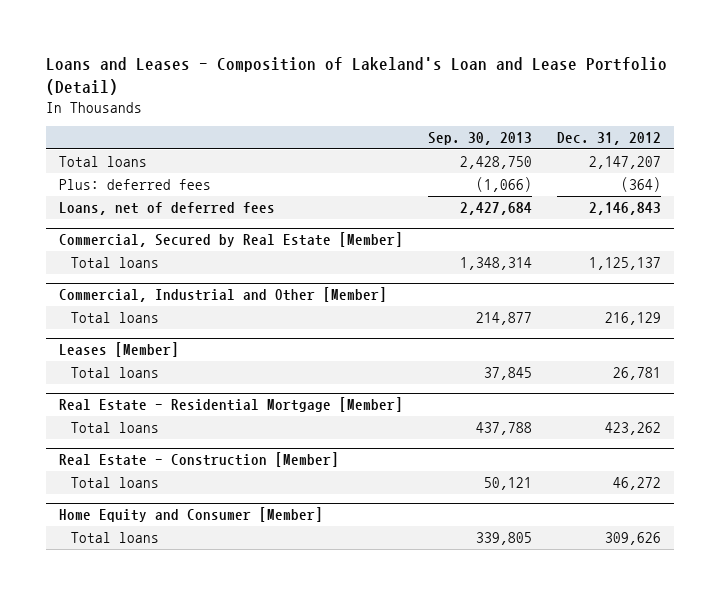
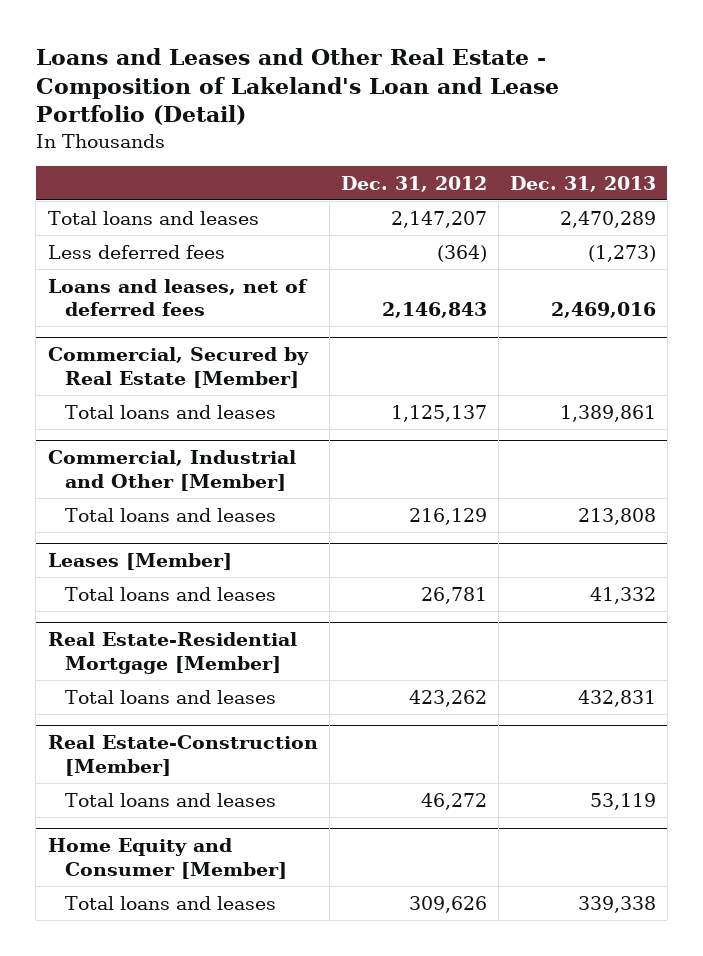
[45,56,667,95] Loans and Leases - Composition of Lakeland's Loan and Lease Portfolio (Detail) -> [35,47,559,126] Loans and Leases and Other Real Estate - Composition of Lakeland's Loan and Lease Portfolio (Detail)
[427,132,532,146] Sep. 30, 2013 -> none
none -> [509,175,656,192] Dec. 31, 2013
[58,156,147,168] Total loans -> [47,210,259,225] Total loans and leases
[58,179,211,191] Plus: deferred fees -> [47,244,225,259] Less deferred fees
[58,202,275,216] Loans, net of deferred fees -> [47,278,308,316] Loans and leases, net of deferred fees
[70,257,159,269] Total loans -> [64,404,276,419] Total loans and leases
[70,312,159,324] Total loans -> [64,507,276,522] Total loans and leases
[70,367,159,379] Total loans -> [64,586,276,601] Total loans and leases
[58,397,403,413] Real Estate - Residential Mortgage [Member] -> [47,632,297,674] Real Estate-Residential Mortgage [Member]
[70,422,159,434] Total loans -> [64,689,276,704] Total loans and leases
[58,452,339,468] Real Estate - Construction [Member] -> [47,735,318,776] Real Estate-Construction [Member]
[70,477,159,489] Total loans -> [64,792,276,807] Total loans and leases
[70,532,159,544] Total loans -> [64,895,276,910] Total loans and leases

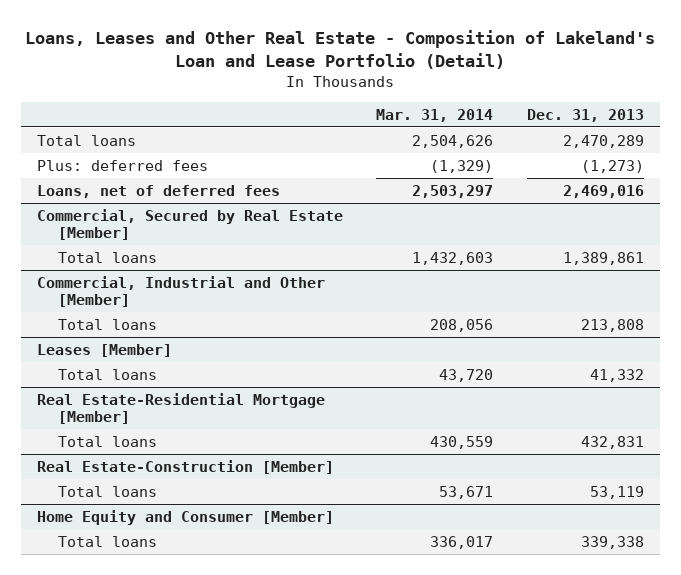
[35,47,559,126] Loans and Leases and Other Real Estate - Composition of Lakeland's Loan and Lease Portfolio (Detail) -> [25,29,656,69] Loans, Leases and Other Real Estate - Composition of Lakeland's Loan and Lease Portfolio (Detail)
[340,175,487,192] Dec. 31, 2012 -> none
none -> [376,108,494,122] Mar. 31, 2014
[47,210,259,225] Total loans and leases -> [37,134,137,146] Total loans
[47,244,225,259] Less deferred fees -> [37,159,209,171] Plus: deferred fees
[47,278,308,316] Loans and leases, net of deferred fees -> [37,184,281,198] Loans, net of deferred fees
[64,404,276,419] Total loans and leases -> [58,251,158,263] Total loans
[64,507,276,522] Total loans and leases -> [58,318,158,330] Total loans
[64,586,276,601] Total loans and leases -> [58,368,158,380] Total loans
[64,689,276,704] Total loans and leases -> [58,435,158,447] Total loans
[64,792,276,807] Total loans and leases -> [58,485,158,497] Total loans
[64,895,276,910] Total loans and leases -> [58,535,158,547] Total loans

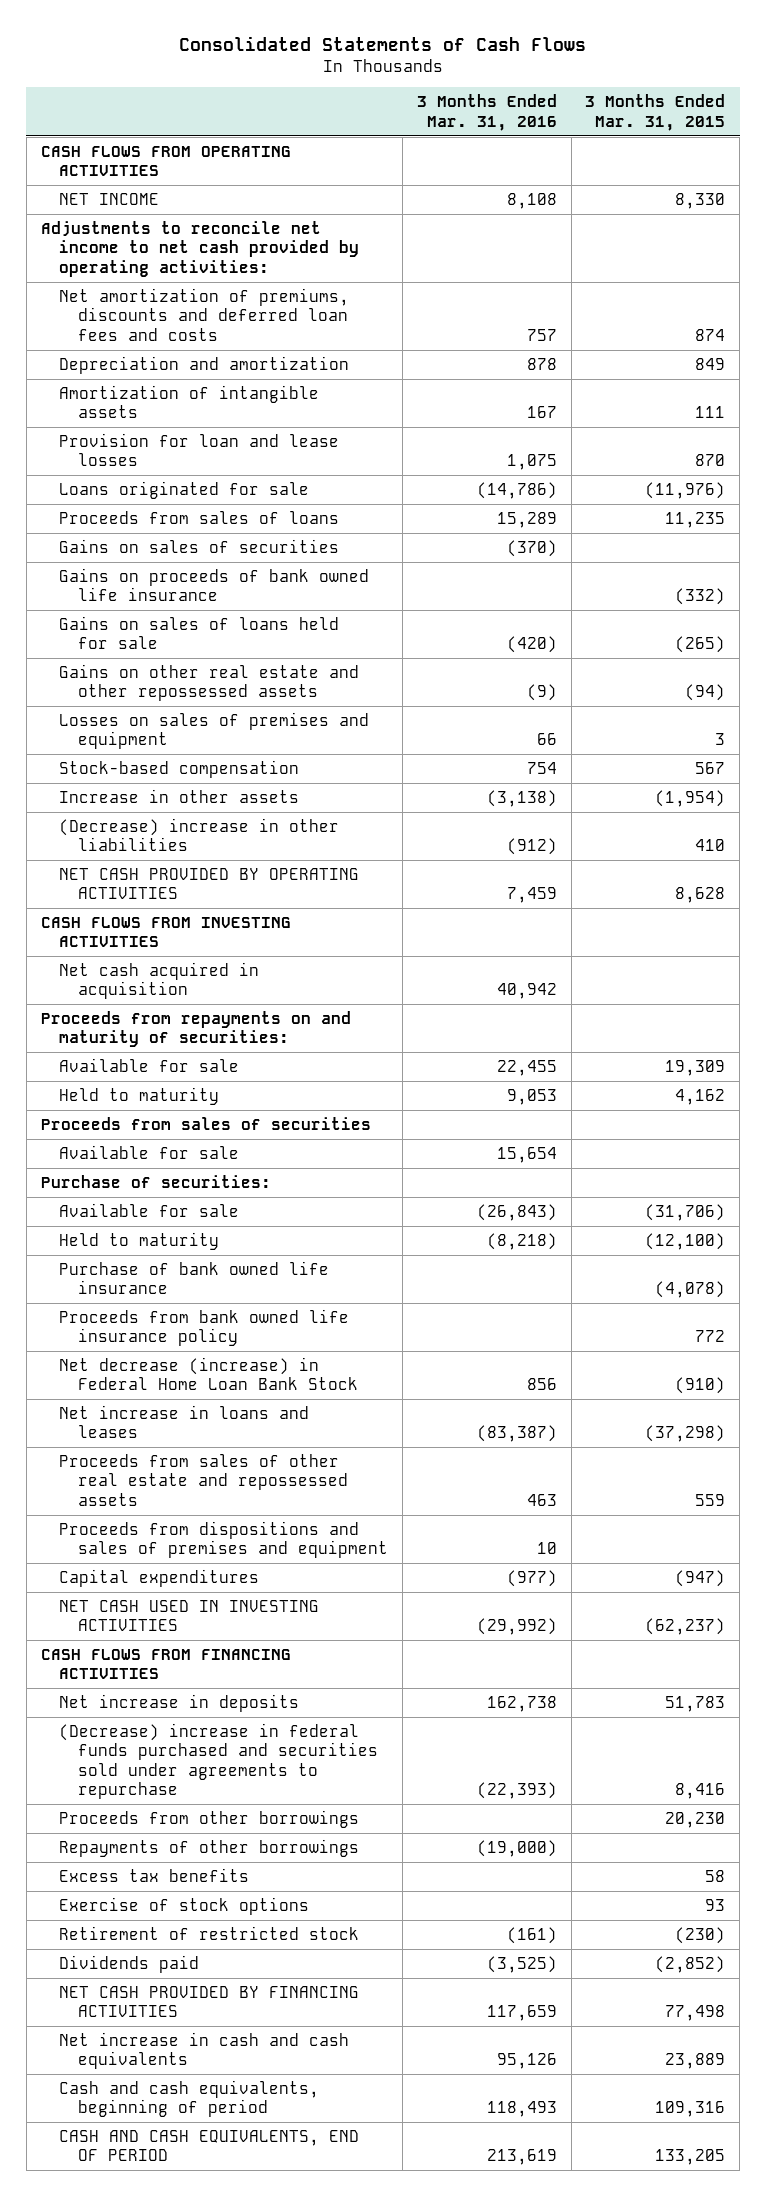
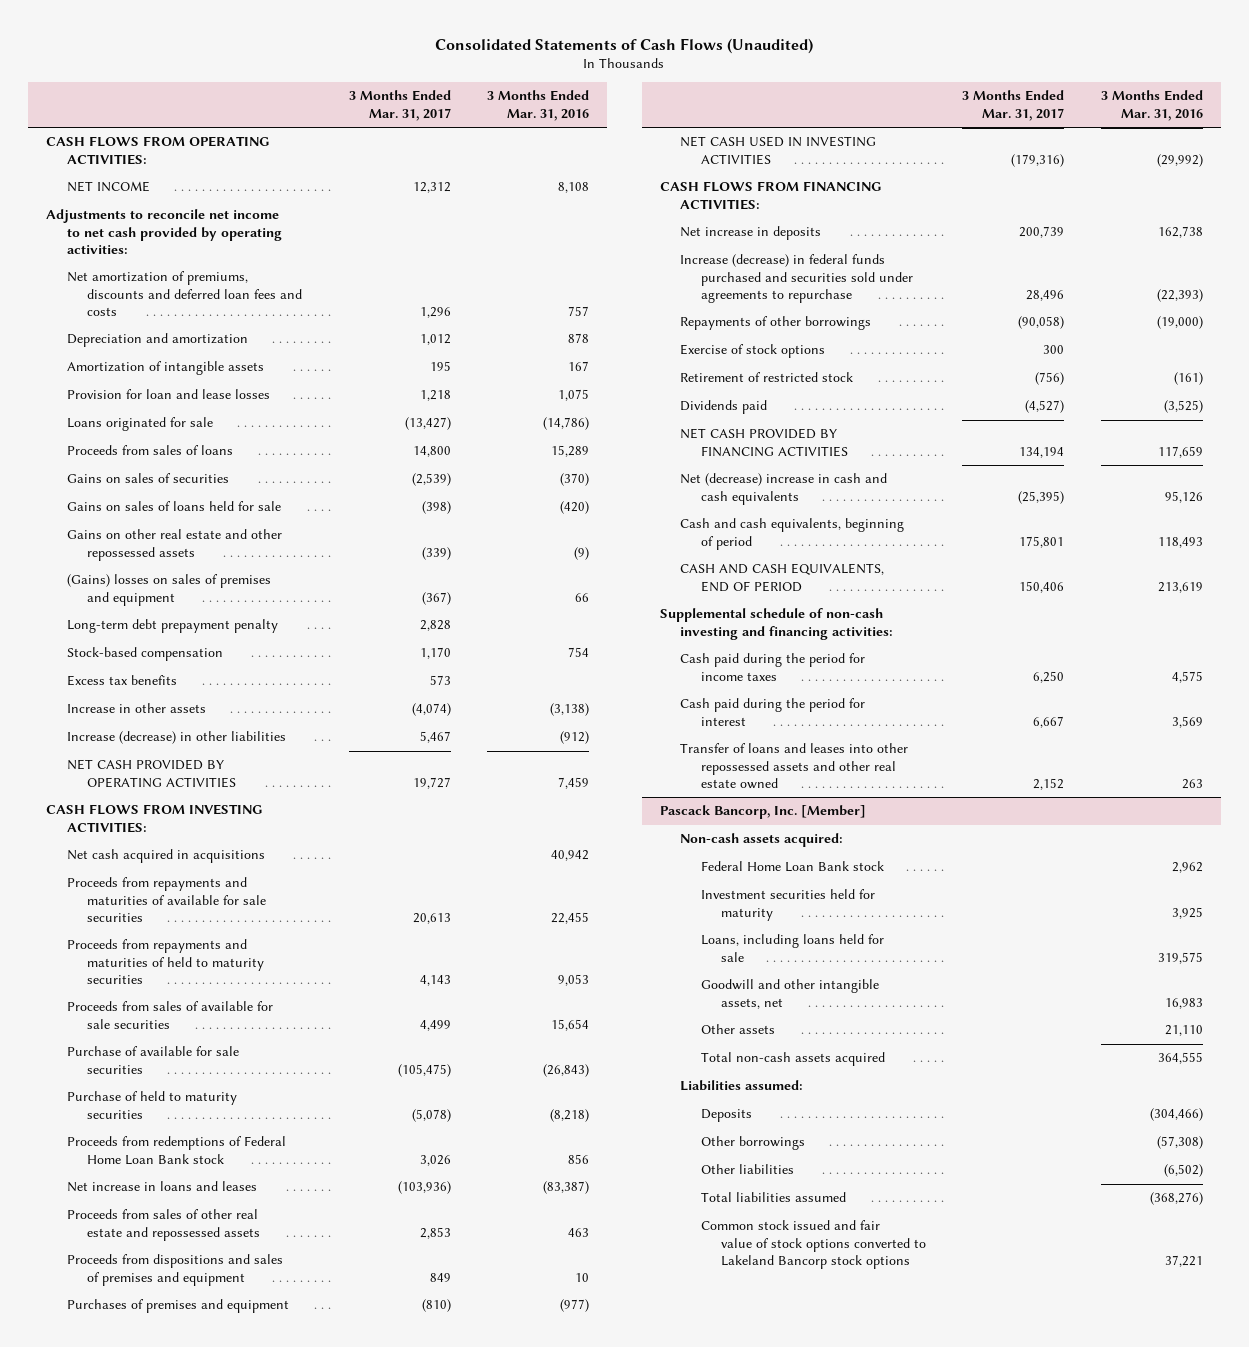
[178,35,586,51] Consolidated Statements of Cash Flows -> [435,37,814,54] Consolidated Statements of Cash Flows (Unaudited)
[585,94,726,131] 3 Months Ended Mar. 31, 2015 -> none
none -> [348,90,451,121] 3 Months Ended Mar. 31, 2017
[40,145,291,177] CASH FLOWS FROM OPERATING ACTIVITIES -> [46,136,271,165] CASH FLOWS FROM OPERATING ACTIVITIES:
[59,567,370,602] Gains on proceeds of bank owned life insurance -> none
[59,711,370,750] Losses on sales of premises and equipment -> [66,574,271,606] (Gains) losses on sales of premises and equipment
none -> [66,619,278,634] Long-term debt prepayment penalty
[59,1867,250,1882] Excess tax benefits -> [66,675,177,687] Excess tax benefits
[59,817,340,852] (Decrease) increase in other liabilities -> [66,731,286,745] Increase (decrease) in other liabilities
[40,1010,351,1048] Proceeds from repayments on and maturity of securities: -> none
[40,1116,371,1130] Proceeds from sales of securities -> none
[40,1174,271,1188] Purchase of securities: -> none
[59,1260,330,1295] Purchase of bank owned life insurance -> none
[59,1308,350,1347] Proceeds from bank owned life insurance policy -> none
[40,916,291,948] CASH FLOWS FROM INVESTING ACTIVITIES -> [46,804,264,833] CASH FLOWS FROM INVESTING ACTIVITIES:
[59,961,260,1000] Net cash acquired in acquisition -> [66,849,265,864] Net cash acquired in acquisitions
[59,1057,240,1072] Available for sale -> [66,877,267,922] Proceeds from repayments and maturities of available for sale securities
[59,1086,220,1105] Held to maturity -> [66,939,265,984] Proceeds from repayments and maturities of held to maturity securities
[59,1144,240,1159] Available for sale -> [66,1001,273,1029] Proceeds from sales of available for sale securities
[59,1202,240,1217] Available for sale -> [66,1046,239,1074] Purchase of available for sale securities
[59,1231,220,1250] Held to maturity -> [66,1091,237,1119] Purchase of held to maturity securities
[59,1356,359,1391] Net decrease (increase) in Federal Home Loan Bank Stock -> [66,1136,286,1165] Proceeds from redemptions of Federal Home Loan Bank stock
[59,1568,260,1587] Capital expenditures -> [66,1299,289,1314] Purchases of premises and equipment
[40,1648,291,1680] CASH FLOWS FROM FINANCING ACTIVITIES -> [659,181,882,210] CASH FLOWS FROM FINANCING ACTIVITIES:
[59,1809,360,1828] Proceeds from other borrowings -> none
[59,1722,379,1800] (Decrease) increase in federal funds purchased and securities sold under agreements to repurchase -> [680,254,913,303] Increase (decrease) in federal funds purchased and securities sold under agreements to repurchase
[59,2031,350,2070] Net increase in cash and cash equivalents -> [680,473,888,505] Net (decrease) increase in cash and cash equivalents
none -> [659,608,894,640] Supplemental schedule of non-cash investing and financing activities:
none -> [680,653,866,681] Cash paid during the period for income taxes
none -> [680,698,866,726] Cash paid during the period for interest
none -> [680,743,909,789] Transfer of loans and leases into other repossessed assets and other real estate owned
none -> [659,805,866,820] Pascack Bancorp, Inc. [Member]
none -> [680,833,844,848] Non-cash assets acquired:
none -> [700,861,884,873] Federal Home Loan Bank stock
none -> [700,889,875,921] Investment securities held for maturity
none -> [700,934,884,962] Loans, including loans held for sale
none -> [700,979,879,1009] Goodwill and other intangible assets, net
none -> [700,1024,775,1035] Other assets
none -> [700,1052,885,1067] Total non-cash assets acquired
none -> [680,1080,804,1092] Liabilities assumed:
none -> [700,1109,752,1123] Deposits
none -> [700,1136,805,1151] Other borrowings
none -> [700,1164,794,1175] Other liabilities
none -> [700,1192,846,1203] Total liabilities assumed
none -> [700,1220,927,1269] Common stock issued and fair value of stock options converted to Lakeland Bancorp stock options

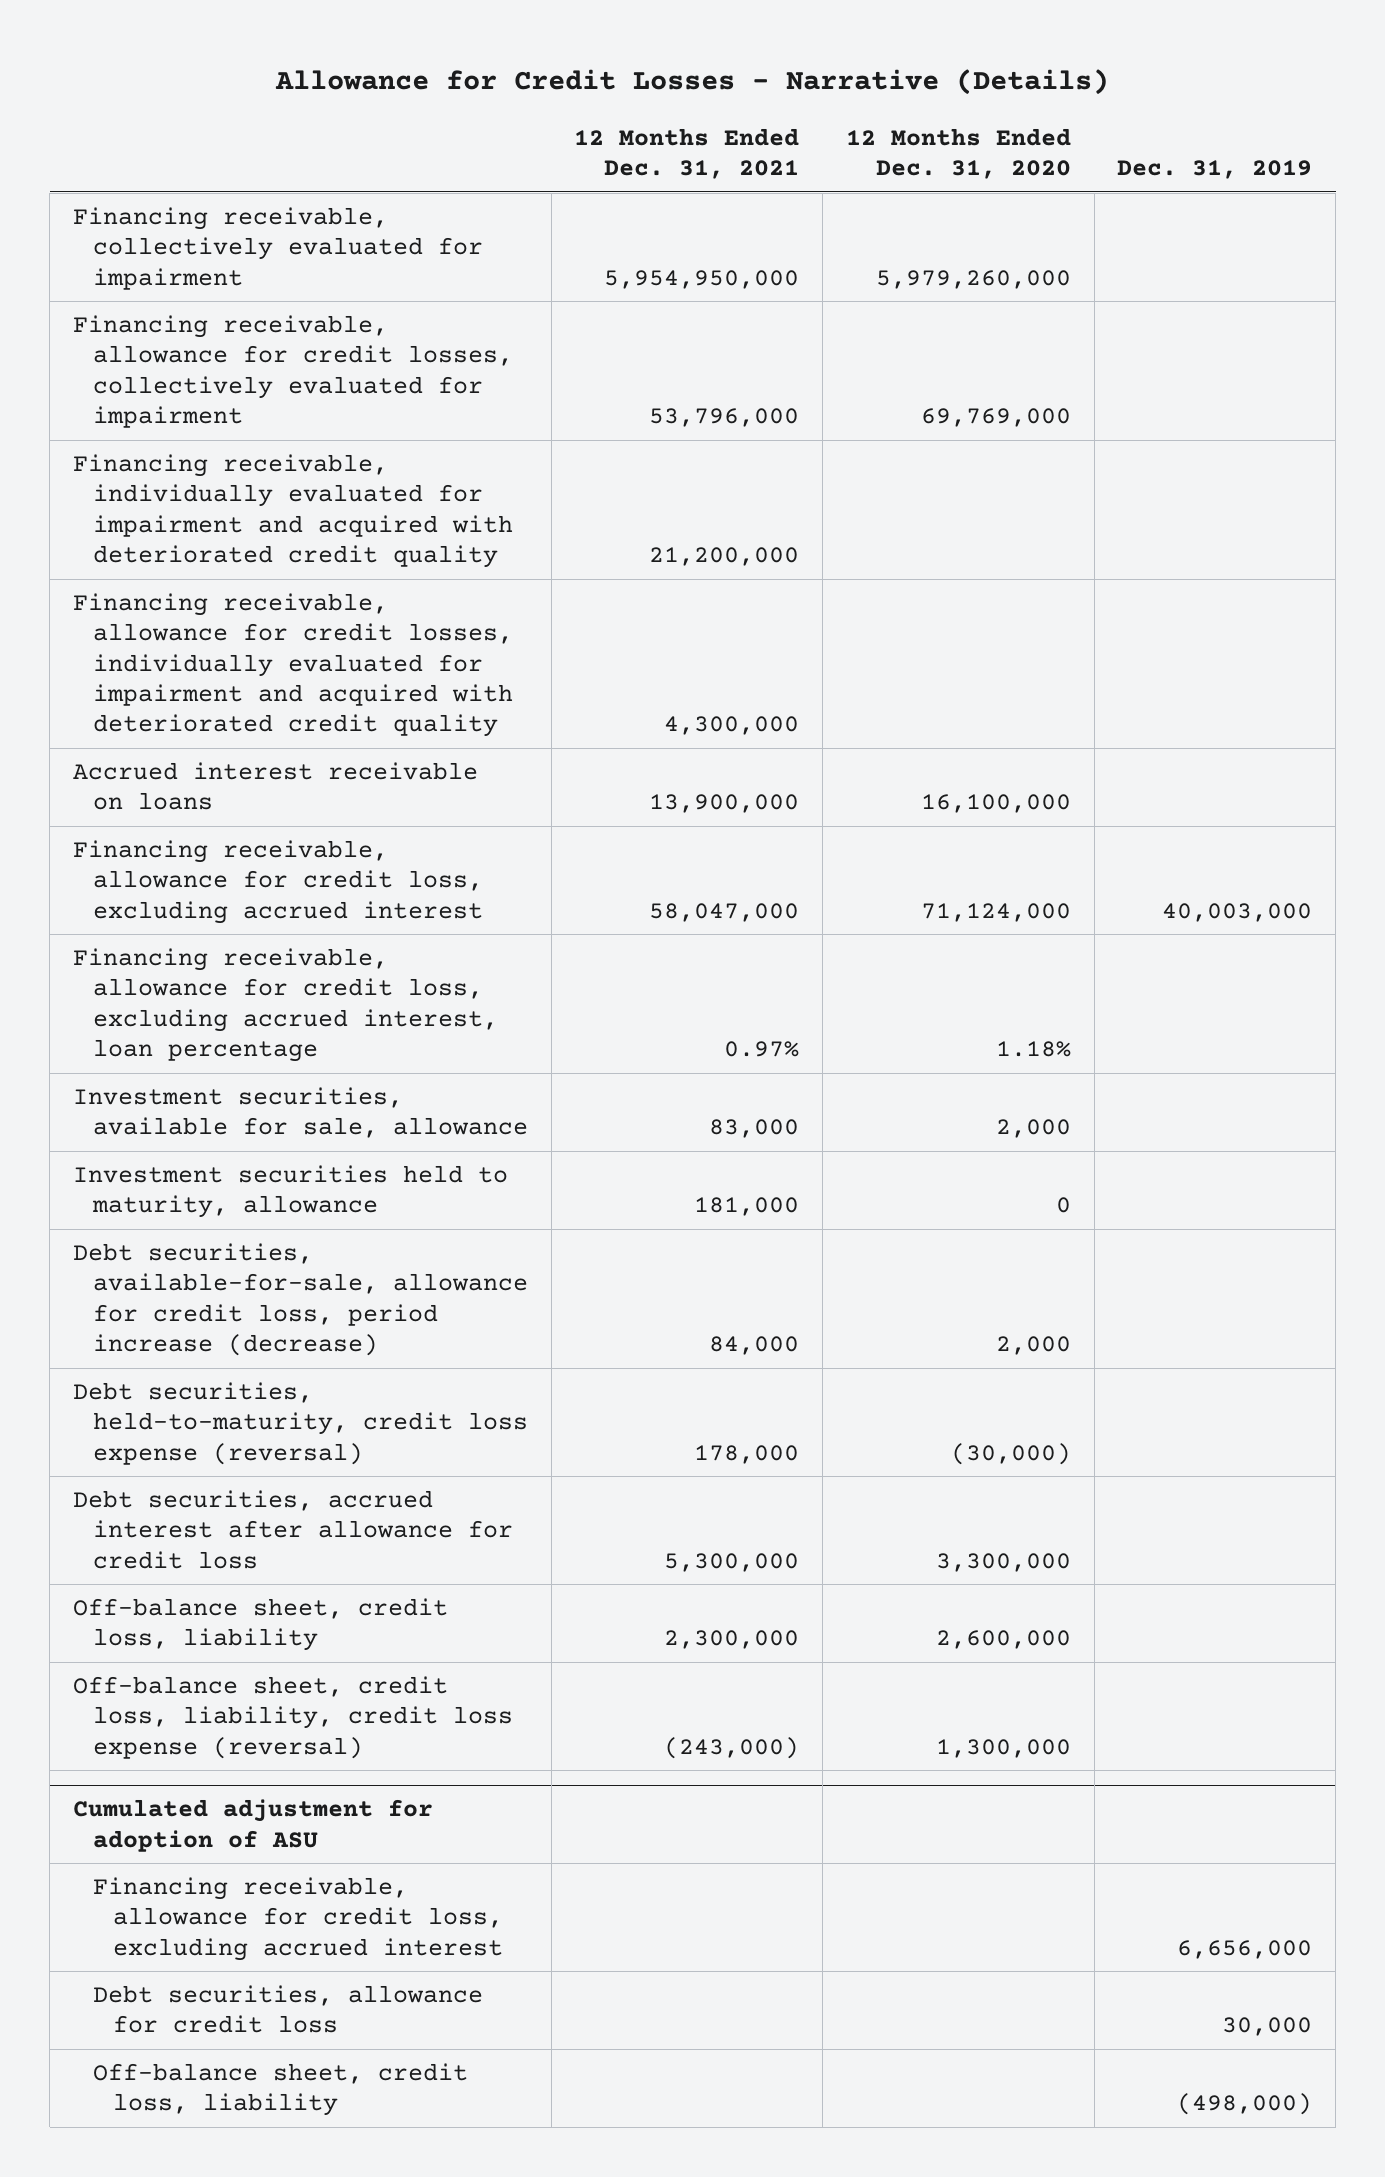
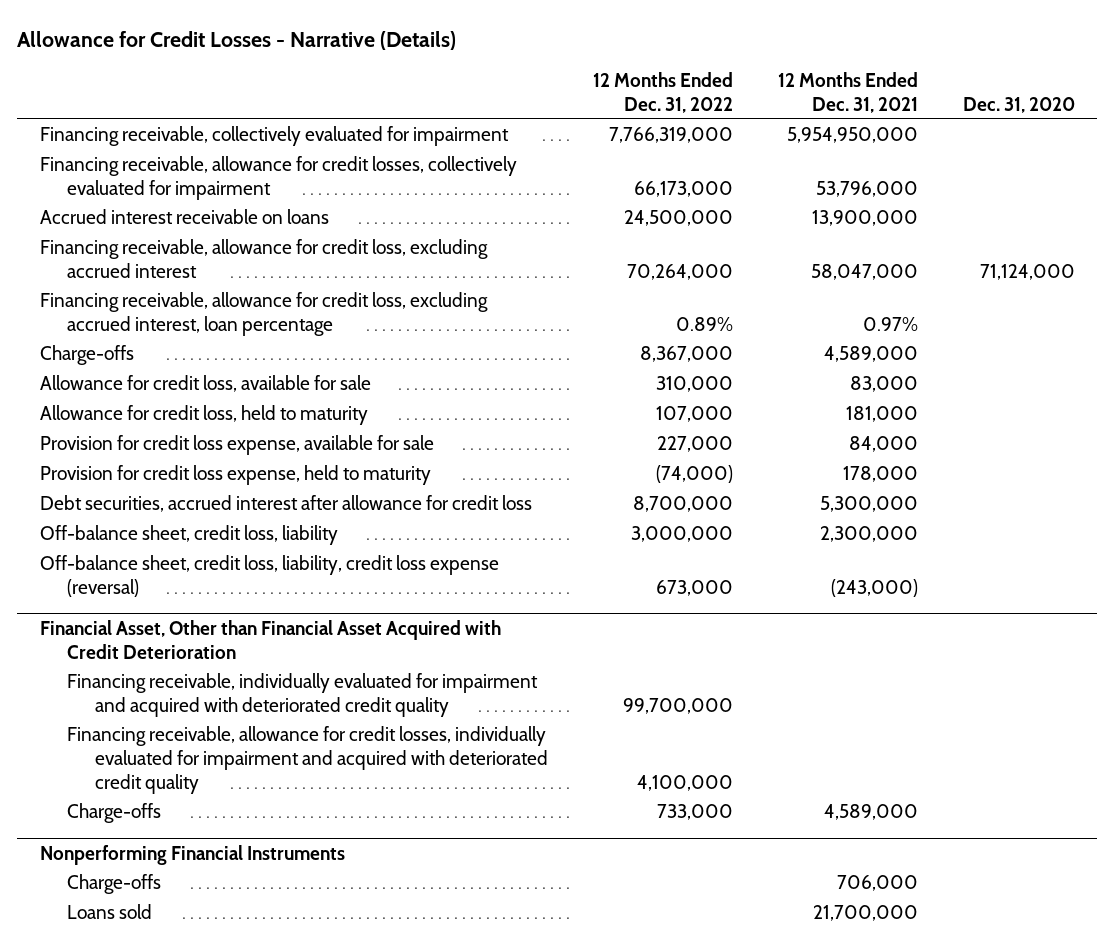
[845,127,1071,180] 12 Months Ended Dec. 31, 2020 -> none
[1117,160,1313,180] Dec. 31, 2019 -> none
none -> [592,71,733,113] 12 Months Ended Dec. 31, 2022
none -> [962,96,1075,113] Dec. 31, 2020
[72,454,513,568] Financing receivable, individually evaluated for impairment and acquired with deteriorated credit quality -> none
[72,593,513,738] Financing receivable, allowance for credit losses, individually evaluated for impairment and acquired with deteriorated credit quality -> none
[72,1243,528,1356] Debt securities, available-for-sale, allowance for credit loss, period increase (decrease) -> none
none -> [39,345,134,366] Charge-offs
[72,1087,528,1139] Investment securities, available for sale, allowance -> [39,375,371,393] Allowance for credit loss, available for sale
[72,1165,508,1219] Investment securities held to maturity, allowance -> [39,405,368,426] Allowance for credit loss, held to maturity
none -> [39,435,434,456] Provision for credit loss expense, available for sale
[72,1382,528,1465] Debt securities, held-to-maturity, credit loss expense (reversal) -> [39,465,431,486] Provision for credit loss expense, held to maturity
[72,1799,433,1852] Cumulated adjustment for adoption of ASU -> none
[92,1877,503,1961] Financing receivable, allowance for credit loss, excluding accrued interest -> none
[92,1985,483,2034] Debt securities, allowance for credit loss -> none
[92,2063,468,2117] Off-balance sheet, credit loss, liability -> none
none -> [39,620,501,660] Financial Asset, Other than Financial Asset Acquired with Credit Deterioration
none -> [67,673,539,718] Financing receivable, individually evaluated for impairment and acquired with deteriorated credit quality
none -> [67,726,548,795] Financing receivable, allowance for credit losses, individually evaluated for impairment and acquired with deteriorated credit quality
none -> [67,803,162,824] Charge-offs
none -> [39,845,345,866] Nonperforming Financial Instruments
none -> [67,874,162,895] Charge-offs
none -> [67,904,153,920] Loans sold

